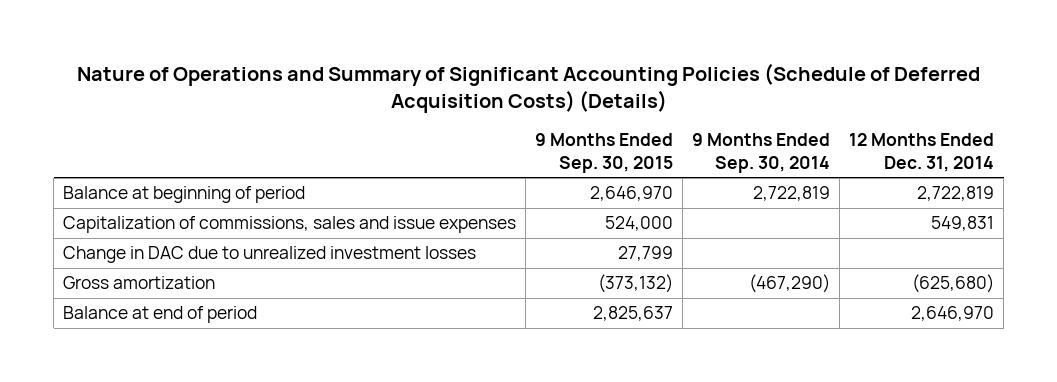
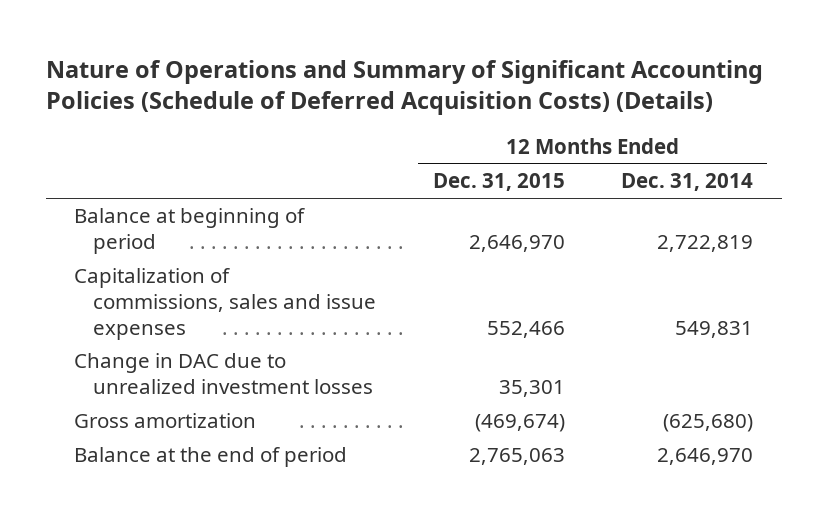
[535,133,674,173] 9 Months Ended Sep. 30, 2015 -> none
[692,133,831,173] 9 Months Ended Sep. 30, 2014 -> none
none -> [432,173,565,192] Dec. 31, 2015
[63,306,258,324] Balance at end of period -> [74,447,348,468] Balance at the end of period

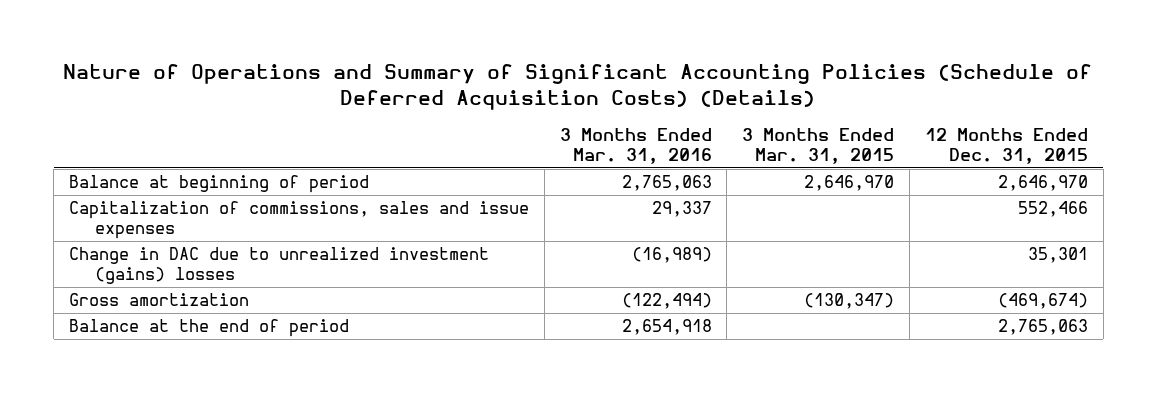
[621,173,754,192] Dec. 31, 2014 -> none
none -> [559,127,712,164] 3 Months Ended Mar. 31, 2016
none -> [742,127,895,164] 3 Months Ended Mar. 31, 2015
[74,353,373,394] Change in DAC due to unrealized investment losses -> [68,247,489,285] Change in DAC due to unrealized investment (gains) losses

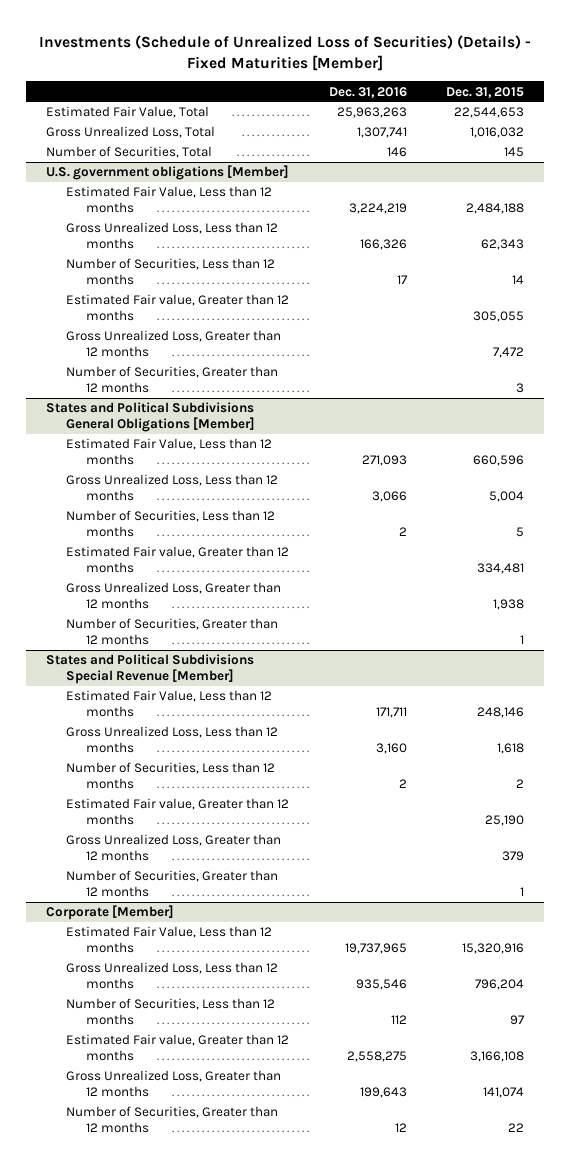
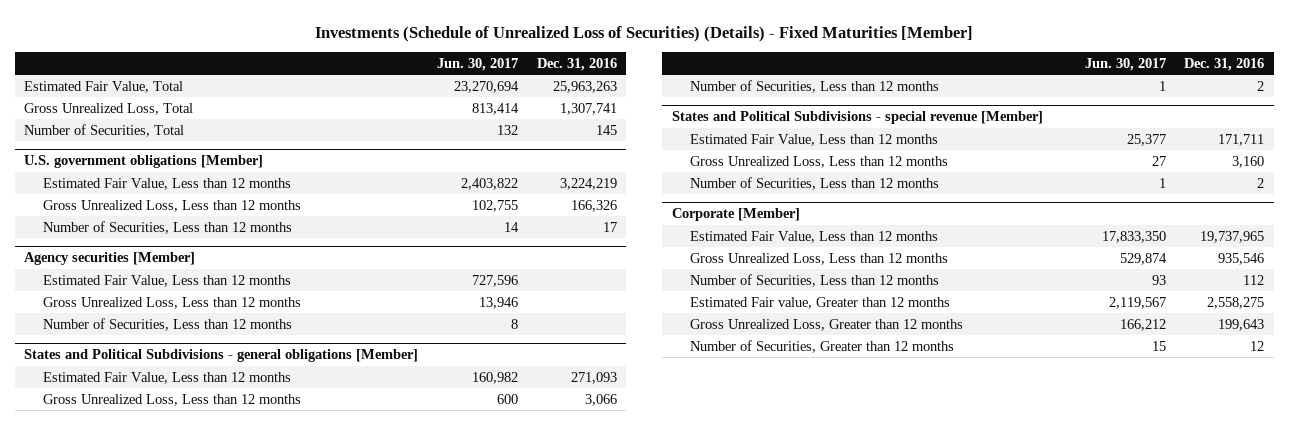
[446,86,525,98] Dec. 31, 2015 -> none
none -> [437,57,519,71] Jun. 30, 2017
[386,147,407,158] 146 -> [595,124,617,135] 145
none -> [24,252,196,266] Agency securities [Member]
[65,294,289,322] Estimated Fair value, Greater than 12 months -> [42,274,291,287] Estimated Fair Value, Less than 12 months
[65,330,281,358] Gross Unrealized Loss, Greater than 12 months -> [42,296,301,309] Gross Unrealized Loss, Less than 12 months
[65,366,278,394] Number of Securities, Greater than 12 months -> [42,317,292,331] Number of Securities, Less than 12 months
[45,402,255,433] States and Political Subdivisions General Obligations [Member] -> [24,349,419,363] States and Political Subdivisions - general obligations [Member]
[65,546,289,574] Estimated Fair value, Greater than 12 months -> none
[65,582,281,610] Gross Unrealized Loss, Greater than 12 months -> none
[65,618,278,646] Number of Securities, Greater than 12 months -> none
[45,654,254,685] States and Political Subdivisions Special Revenue [Member] -> [671,111,1043,125] States and Political Subdivisions - special revenue [Member]
[65,798,289,826] Estimated Fair value, Greater than 12 months -> none
[65,834,281,862] Gross Unrealized Loss, Greater than 12 months -> none
[65,870,278,898] Number of Securities, Greater than 12 months -> none

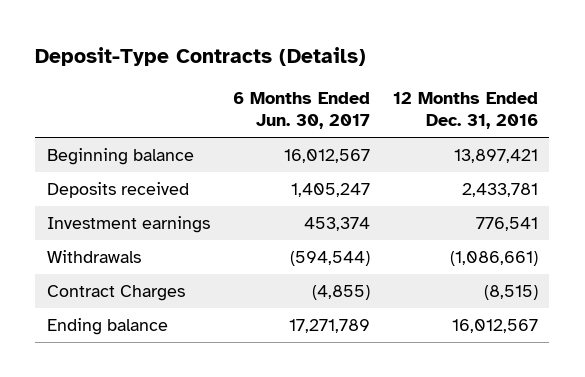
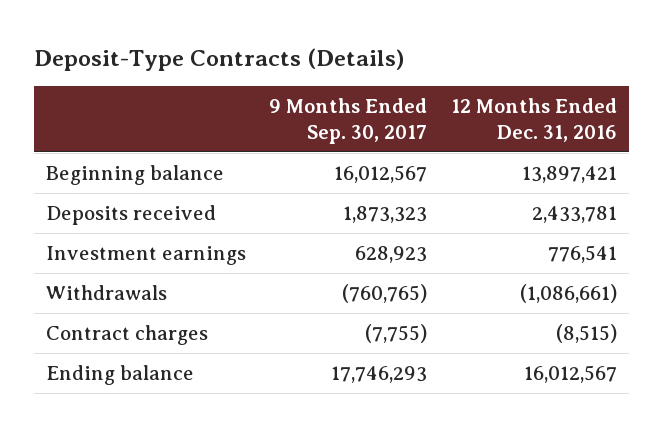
[232,92,370,130] 6 Months Ended Jun. 30, 2017 -> none
none -> [269,98,428,144] 9 Months Ended Sep. 30, 2017
[46,285,185,302] Contract Charges -> [45,325,208,346] Contract charges

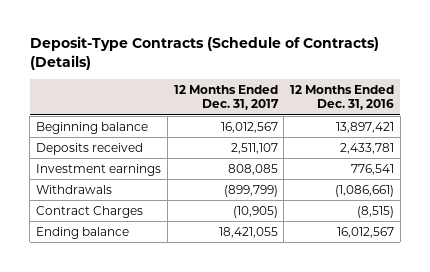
[34,47,405,71] Deposit-Type Contracts (Details) -> [29,36,379,71] Deposit-Type Contracts (Schedule of Contracts) (Details)
[269,98,428,144] 9 Months Ended Sep. 30, 2017 -> none
none -> [173,84,279,111] 12 Months Ended Dec. 31, 2017
[45,325,208,346] Contract charges -> [36,205,144,218] Contract Charges

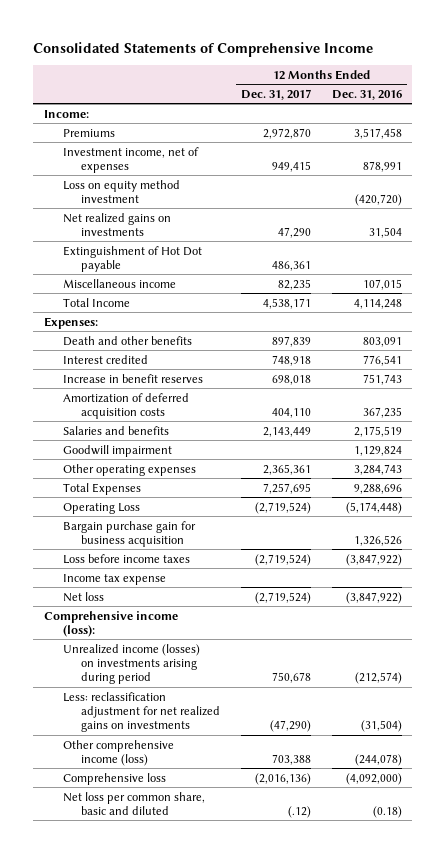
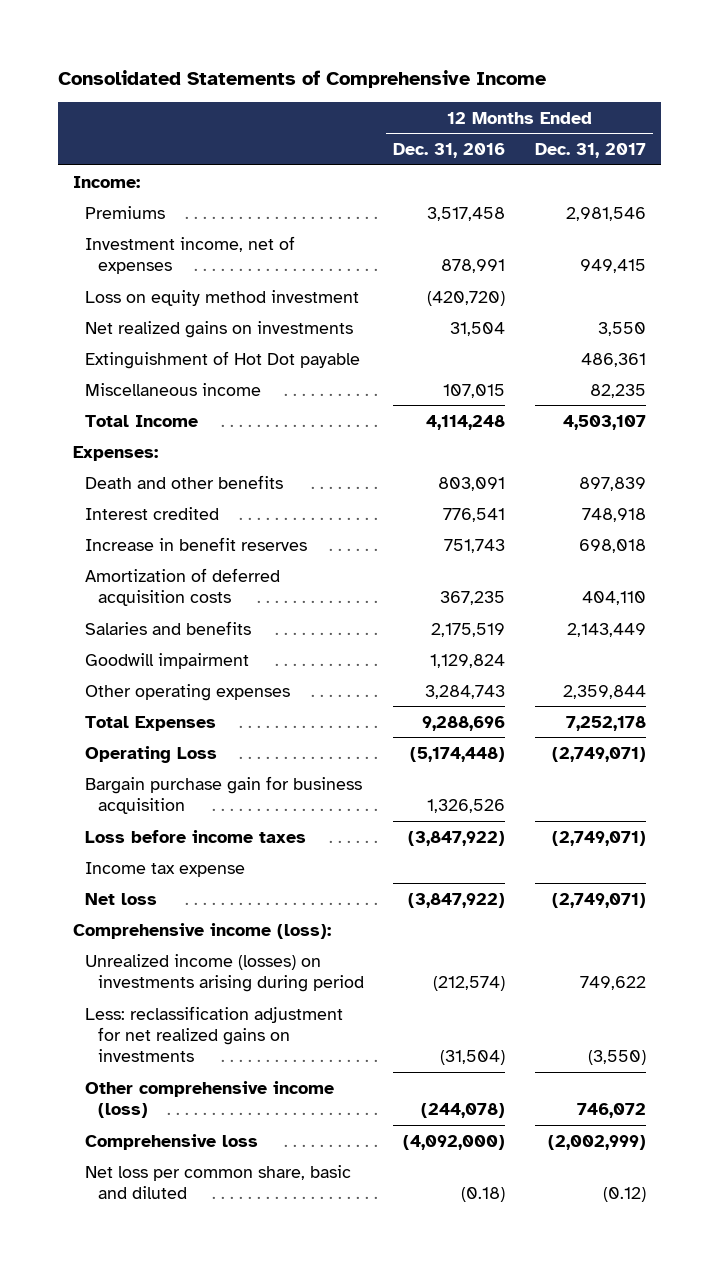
[263,127,312,139] 2,972,870 -> [566,206,647,221] 2,981,546
[278,226,312,238] 47,290 -> [598,321,647,336] 3,550
[263,297,312,309] 4,538,171 -> [563,414,647,430] 4,503,107
[263,463,312,475] 2,365,361 -> [563,684,647,699] 2,359,844
[263,482,312,494] 7,257,695 -> [566,715,647,731] 7,252,178
[255,501,312,514] (2,719,524) -> [552,746,647,762] (2,749,071)
[255,553,312,566] (2,719,524) -> [552,830,647,846] (2,749,071)
[255,591,312,604] (2,719,524) -> [552,892,647,908] (2,749,071)
[272,672,312,684] 750,678 -> [580,975,647,990] 749,622
[270,720,312,733] (47,290) -> [588,1050,647,1066] (3,550)
[272,753,312,765] 703,388 -> [577,1102,647,1118] 746,072
[255,772,312,785] (2,016,136) -> [548,1134,647,1150] (2,002,999)
[288,805,312,818] (.12) -> [603,1186,647,1202] (0.12)

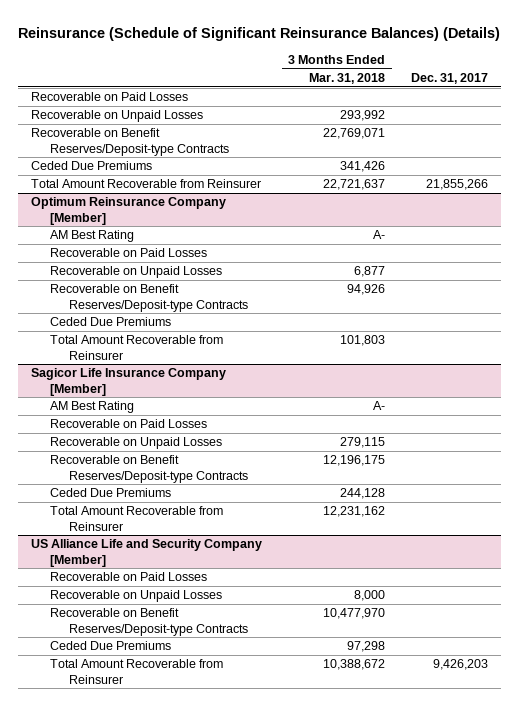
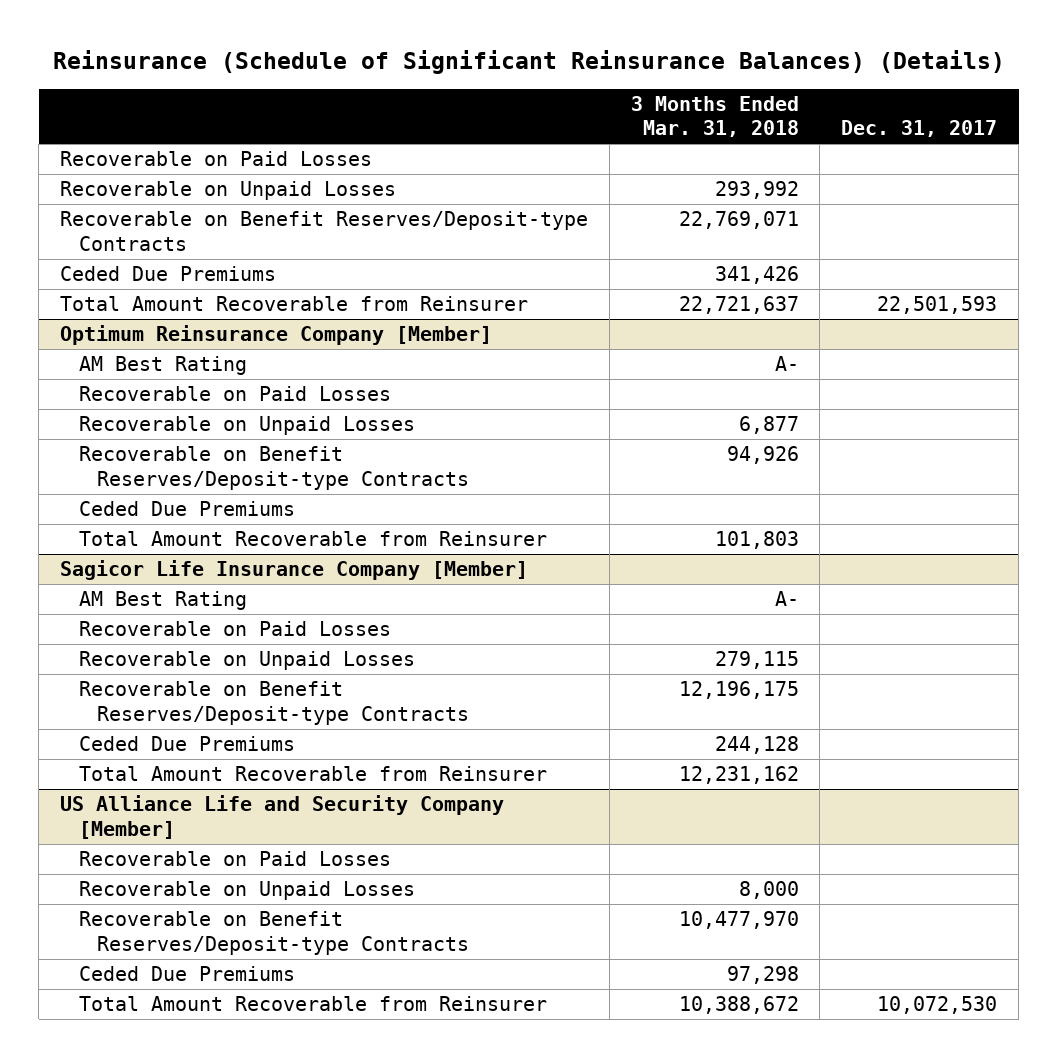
[426,179,489,191] 21,855,266 -> [877,296,998,315] 22,501,593
[433,659,489,671] 9,426,203 -> [877,996,998,1015] 10,072,530

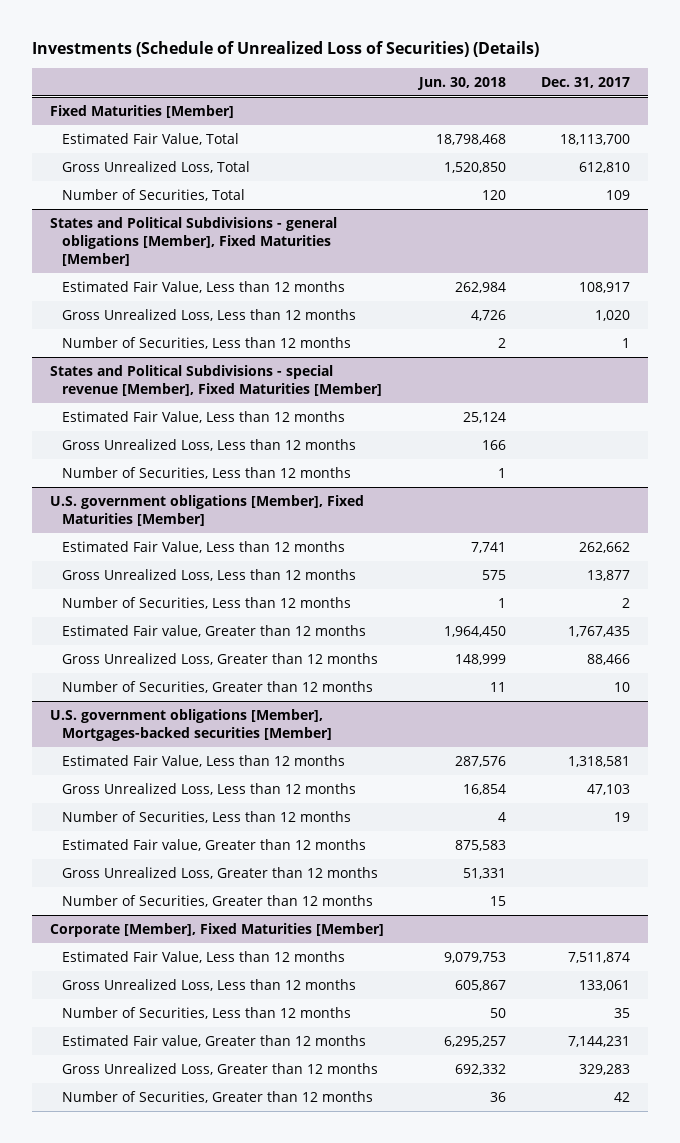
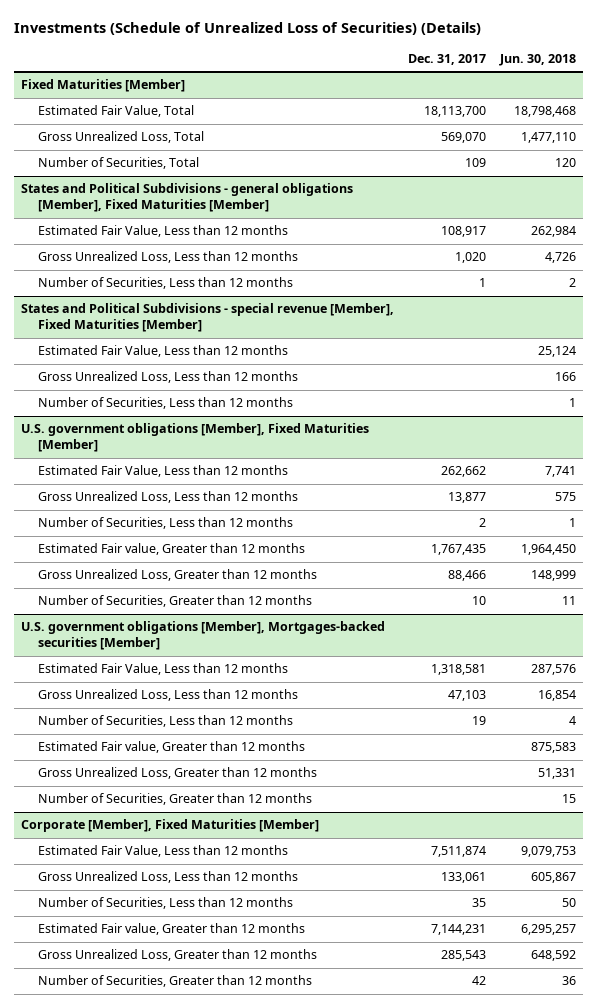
[443,161,506,173] 1,520,850 -> [520,132,576,144] 1,477,110
[579,161,631,173] 612,810 -> [440,132,486,144] 569,070
[454,1063,506,1075] 692,332 -> [530,950,576,962] 648,592
[579,1063,631,1075] 329,283 -> [440,950,486,962] 285,543

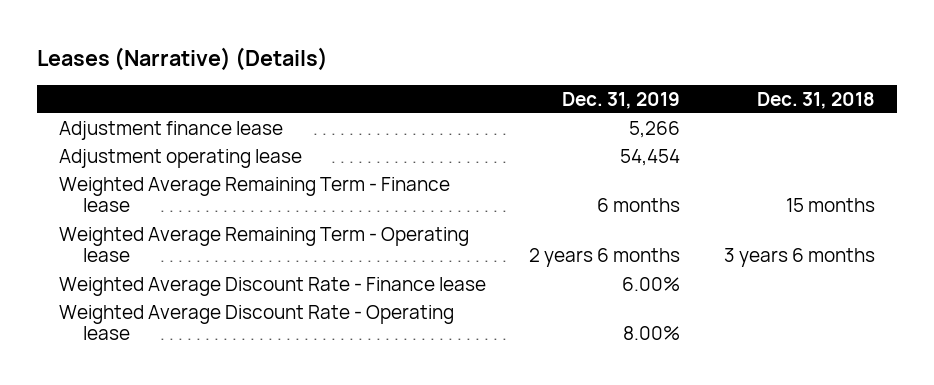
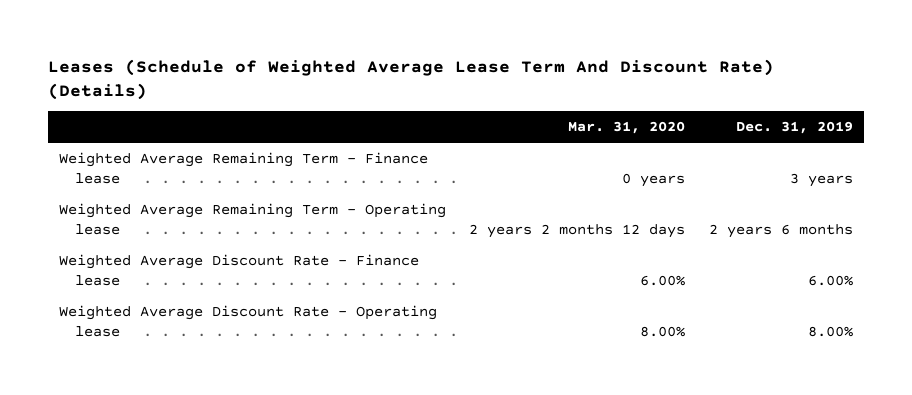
[36,46,328,71] Leases (Narrative) (Details) -> [47,58,774,100] Leases (Schedule of Weighted Average Lease Term And Discount Rate) (Details)
[756,91,875,109] Dec. 31, 2018 -> none
none -> [568,121,686,135] Mar. 31, 2020
[58,120,283,140] Adjustment finance lease -> none
[58,148,302,168] Adjustment operating lease -> none
[597,198,681,213] 6 months -> [789,172,853,187] 3 years

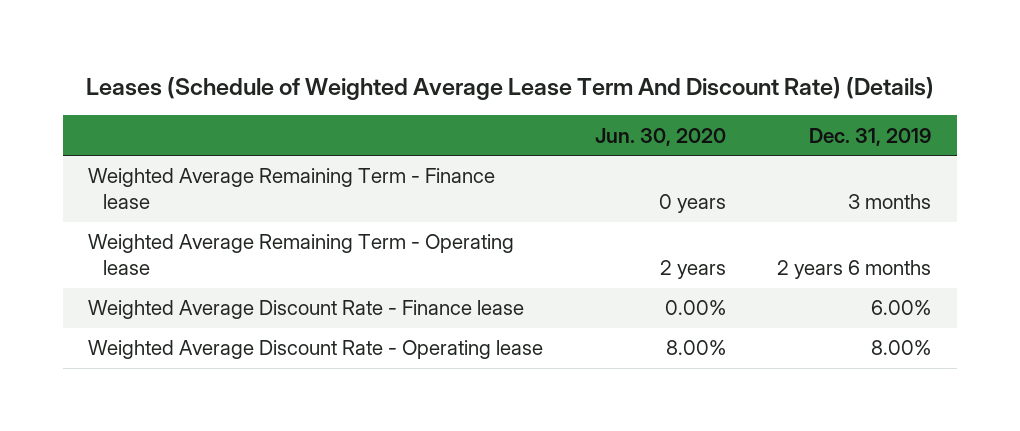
[568,121,686,135] Mar. 31, 2020 -> none
none -> [594,127,726,146] Jun. 30, 2020
[789,172,853,187] 3 years -> [848,194,932,210] 3 months

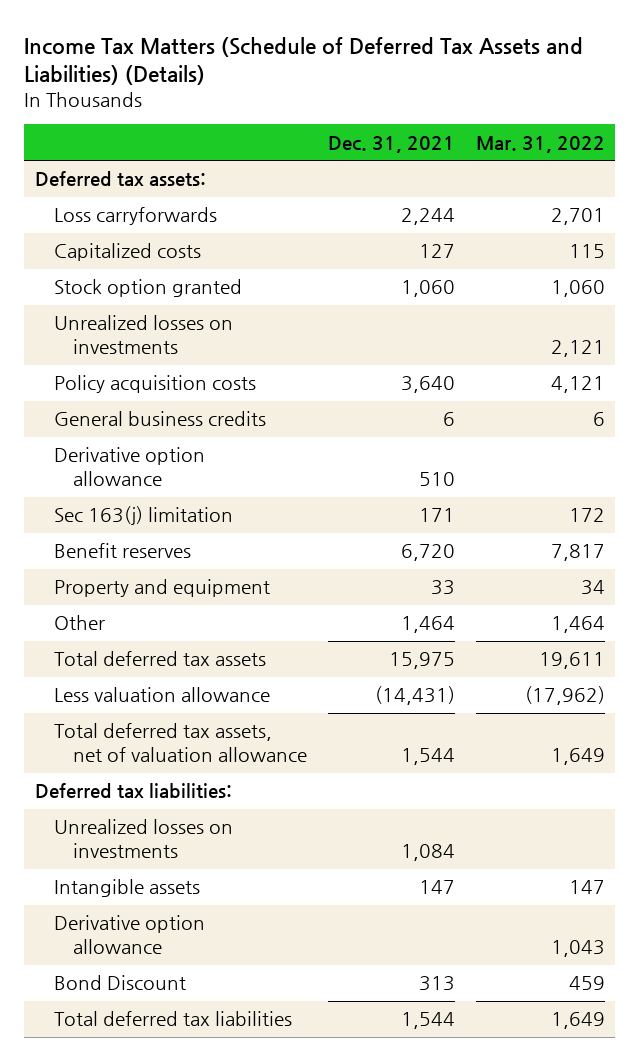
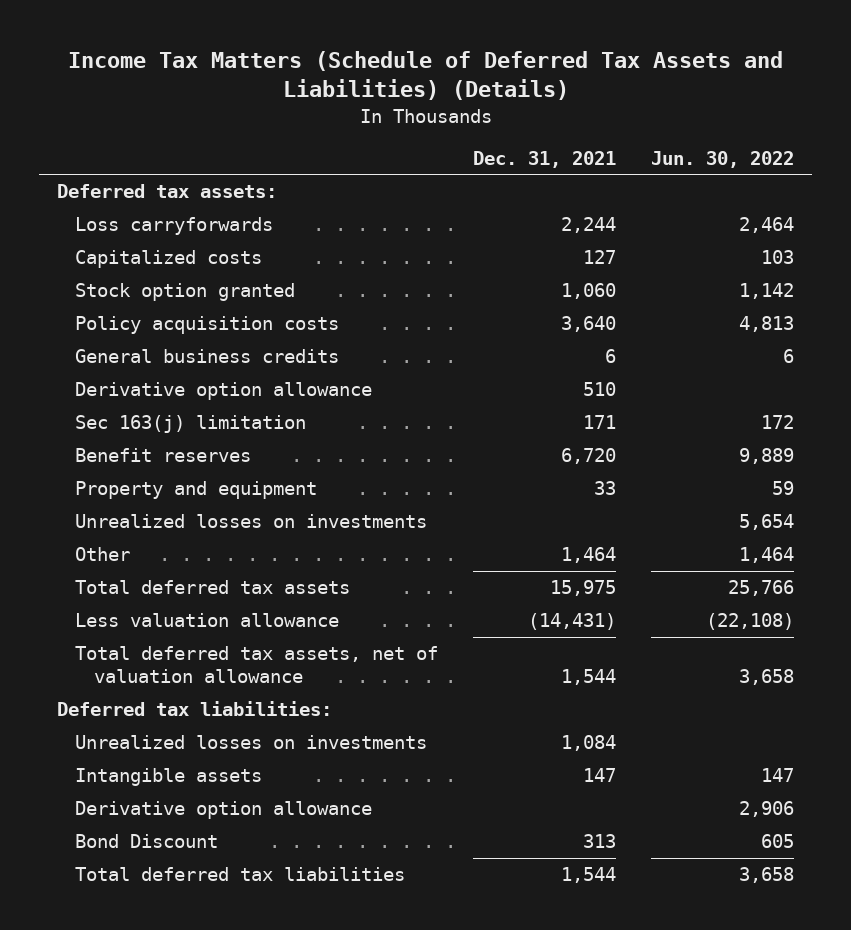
[475,135,605,153] Mar. 31, 2022 -> none
none -> [651,150,795,168] Jun. 30, 2022
[53,315,233,355] Unrealized losses on investments -> [75,514,428,529] Unrealized losses on investments

